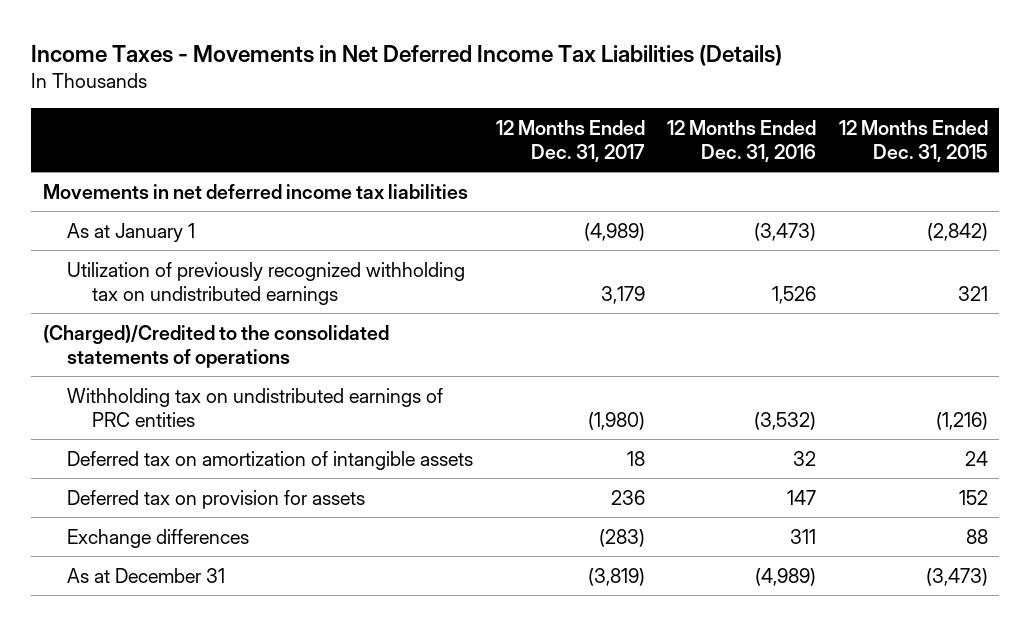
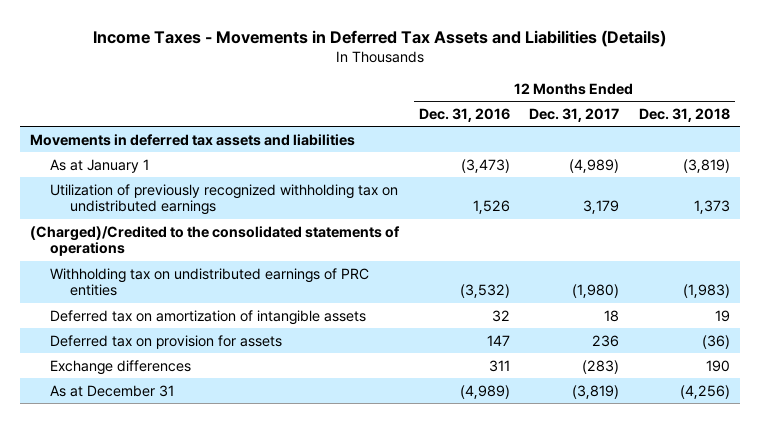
[31,44,783,66] Income Taxes - Movements in Net Deferred Income Tax Liabilities (Details) -> [93,29,667,47] Income Taxes - Movements in Deferred Tax Assets and Liabilities (Details)
[838,119,988,162] 12 Months Ended Dec. 31, 2015 -> none
none -> [638,107,730,122] Dec. 31, 2018
[42,183,468,199] Movements in net deferred income tax liabilities -> [30,133,356,146] Movements in deferred tax assets and liabilities

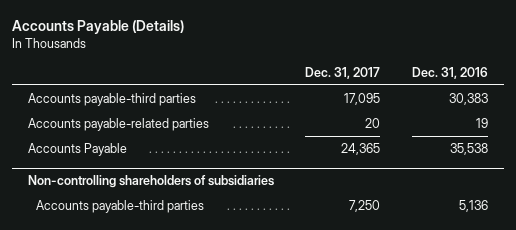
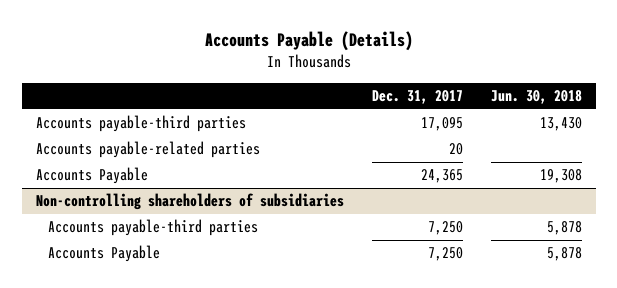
[412,66,489,79] Dec. 31, 2016 -> none
none -> [490,90,582,105] Jun. 30, 2018
none -> [48,245,161,263] Accounts Payable

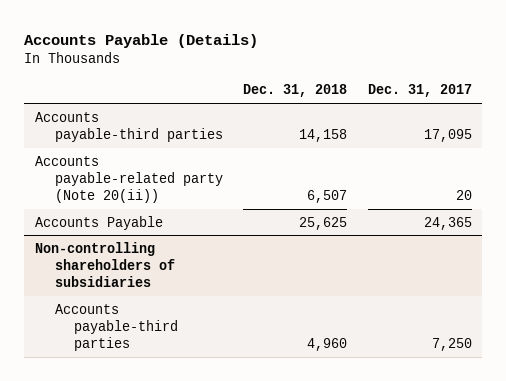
[490,90,582,105] Jun. 30, 2018 -> none
none -> [243,84,348,98] Dec. 31, 2018
[35,141,260,159] Accounts payable-related parties -> [34,155,223,204] Accounts payable-related party (Note 20(ii))
[48,245,161,263] Accounts Payable -> none

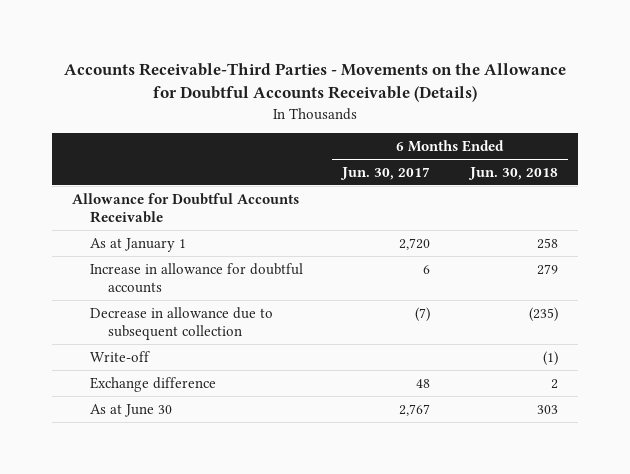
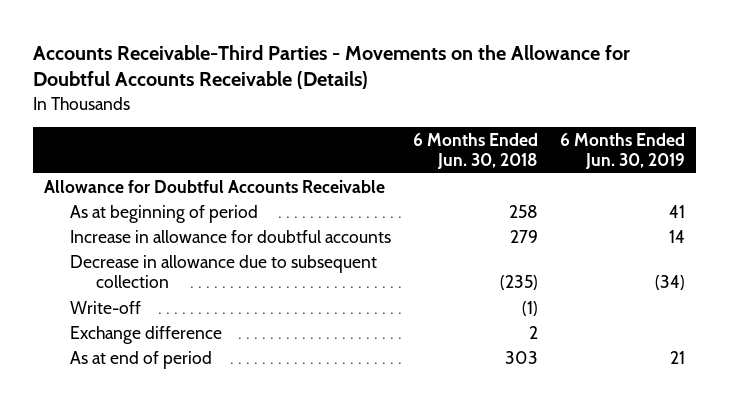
[340,166,431,180] Jun. 30, 2017 -> none
none -> [560,132,686,169] 6 Months Ended Jun. 30, 2019
[89,237,186,252] As at January 1 -> [69,204,258,223] As at beginning of period
[89,403,172,417] As at June 30 -> [69,350,212,369] As at end of period

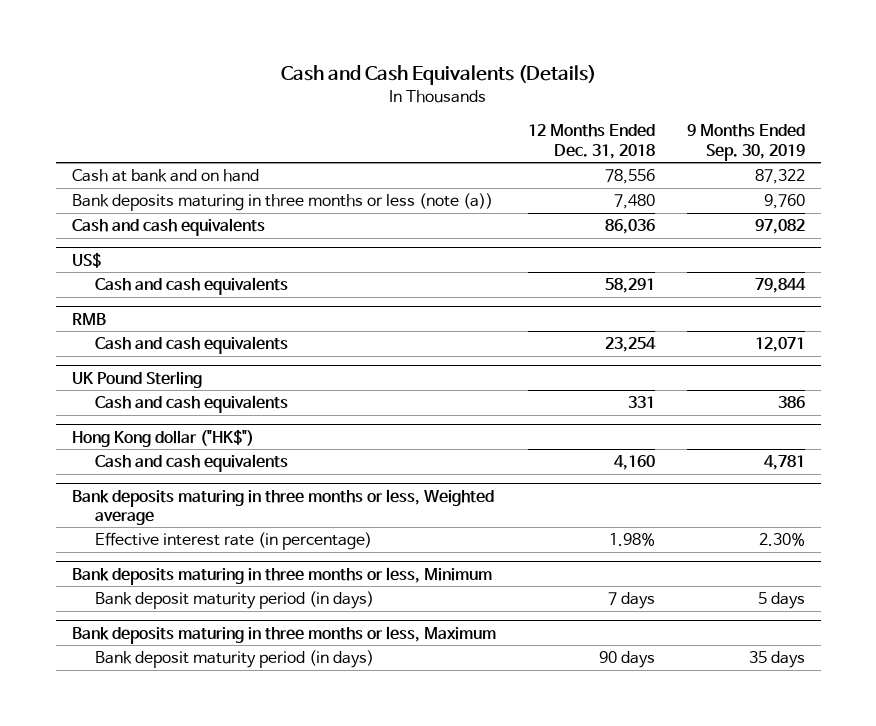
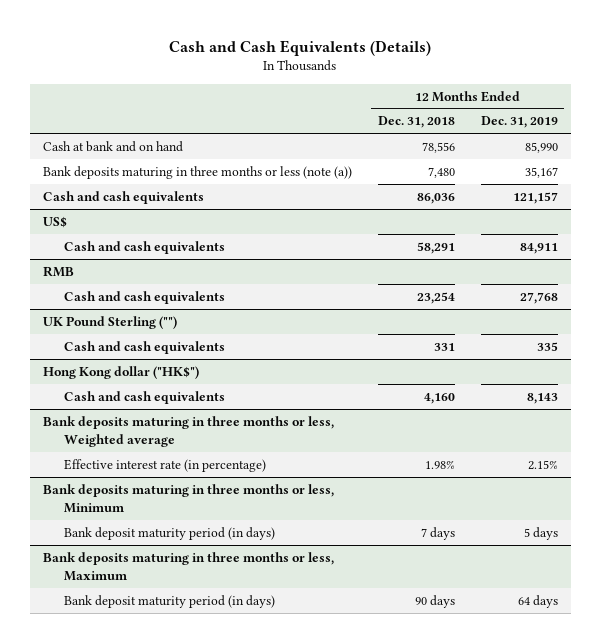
[686,124,805,161] 9 Months Ended Sep. 30, 2019 -> none
none -> [480,116,558,129] Dec. 31, 2019
[71,370,202,388] UK Pound Sterling -> [43,315,178,329] UK Pound Sterling ("")

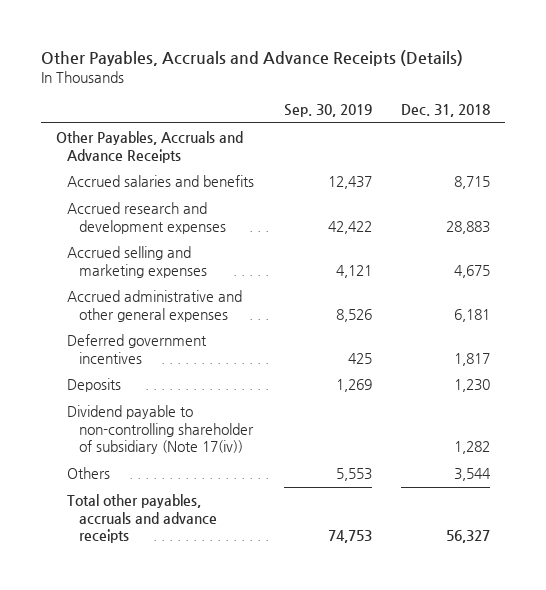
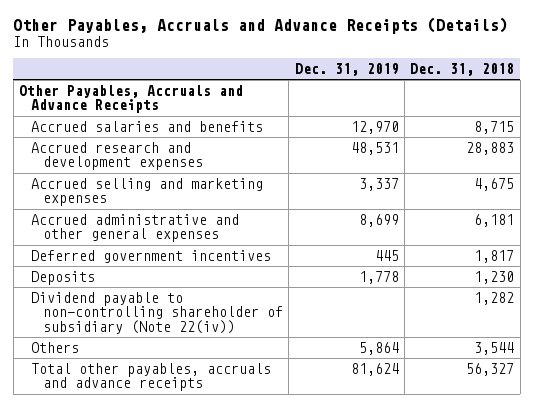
[283,104,372,118] Sep. 30, 2019 -> none
none -> [294,62,399,76] Dec. 31, 2019
[67,405,254,455] Dividend payable to non-controlling shareholder of subsidiary (Note 17(iv)) -> [31,291,283,334] Dividend payable to non-controlling shareholder of subsidiary (Note 22(iv))

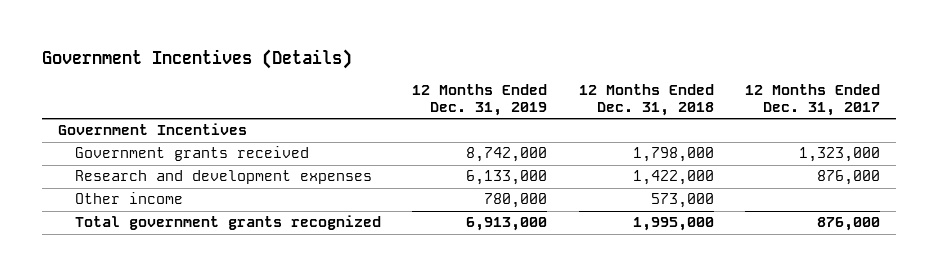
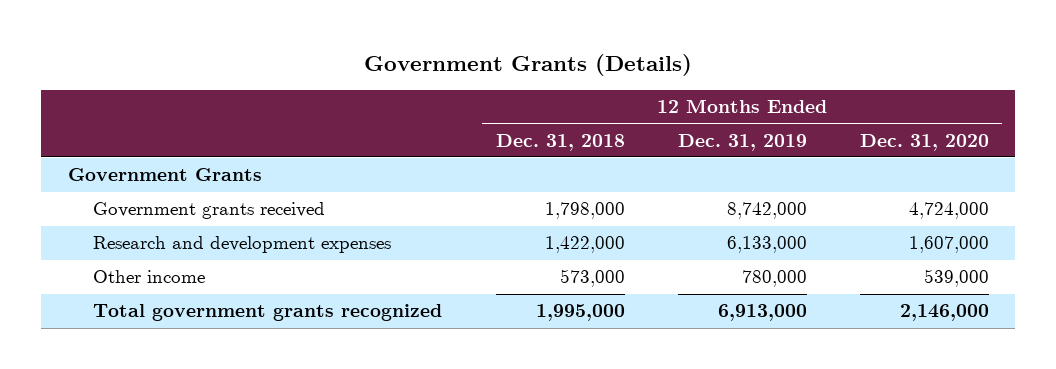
[41,49,352,70] Government Incentives (Details) -> [364,53,693,76] Government Grants (Details)
[745,84,881,117] 12 Months Ended Dec. 31, 2017 -> none
none -> [859,133,989,151] Dec. 31, 2020
[57,123,247,136] Government Incentives -> [67,168,262,182] Government Grants

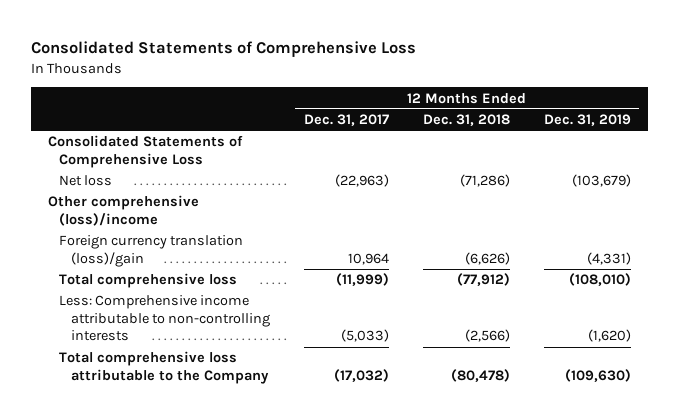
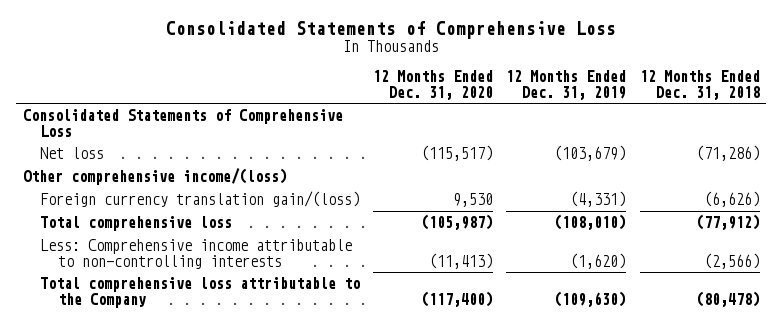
[303,114,389,127] Dec. 31, 2017 -> none
none -> [373,70,494,100] 12 Months Ended Dec. 31, 2020
[47,195,199,226] Other comprehensive (loss)/income -> [22,168,287,186] Other comprehensive income/(loss)
[59,235,244,267] Foreign currency translation (loss)/gain -> [40,191,361,208] Foreign currency translation gain/(loss)

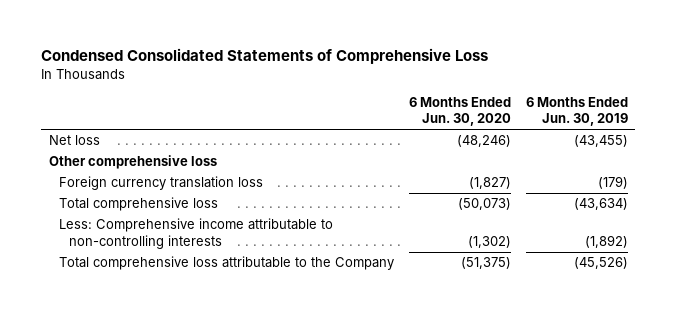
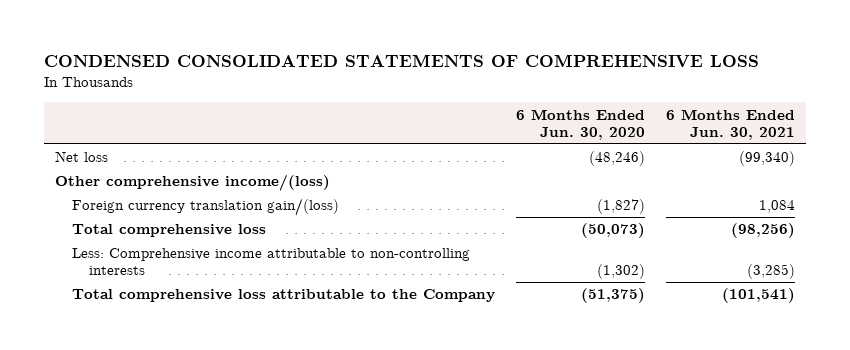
[41,48,489,65] Condensed Consolidated Statements of Comprehensive Loss -> [44,54,760,68] CONDENSED CONSOLIDATED STATEMENTS OF COMPREHENSIVE LOSS
[525,96,628,127] 6 Months Ended Jun. 30, 2019 -> none
none -> [666,108,796,140] 6 Months Ended Jun. 30, 2021
[48,155,217,170] Other comprehensive loss -> [54,174,330,192] Other comprehensive income/(loss)
[59,176,264,191] Foreign currency translation loss -> [71,198,339,217] Foreign currency translation gain/(loss)

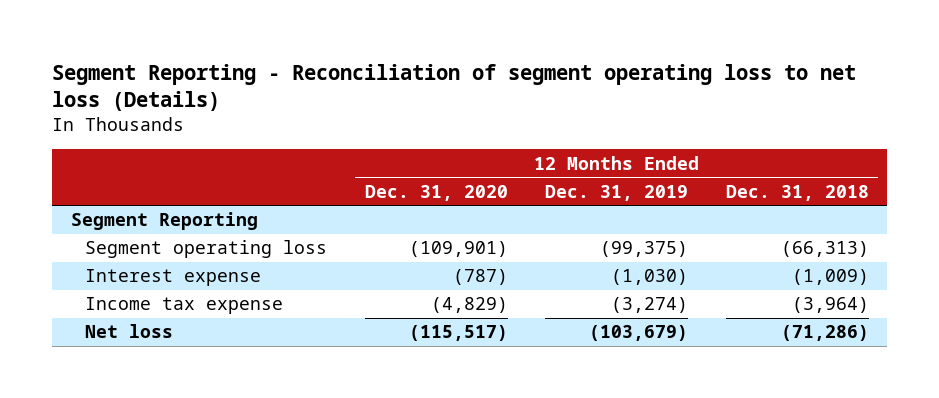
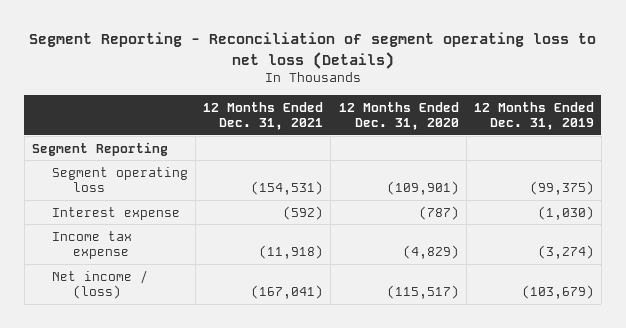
[725,184,869,201] Dec. 31, 2018 -> none
none -> [203,101,324,131] 12 Months Ended Dec. 31, 2021
[85,324,174,339] Net loss -> [52,269,149,300] Net income / (loss)

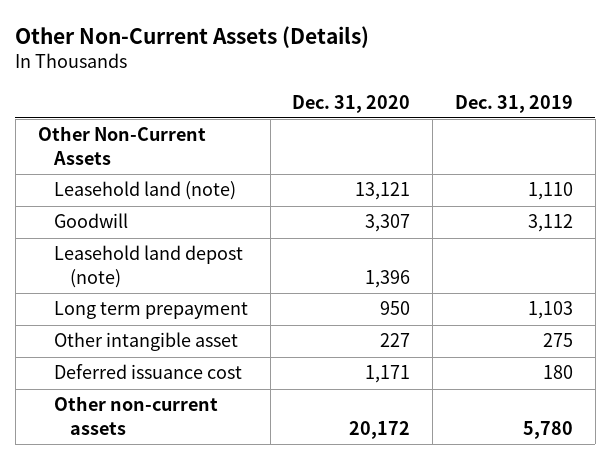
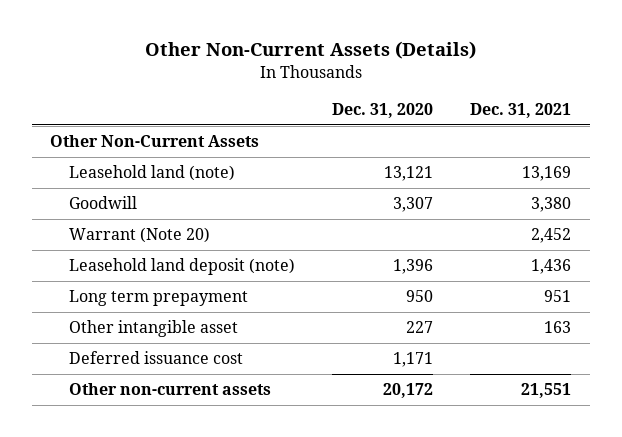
[455,94,574,113] Dec. 31, 2019 -> none
none -> [470,103,572,119] Dec. 31, 2021
none -> [68,227,210,244] Warrant (Note 20)
[53,245,243,288] Leasehold land depost (note) -> [68,258,295,276] Leasehold land deposit (note)

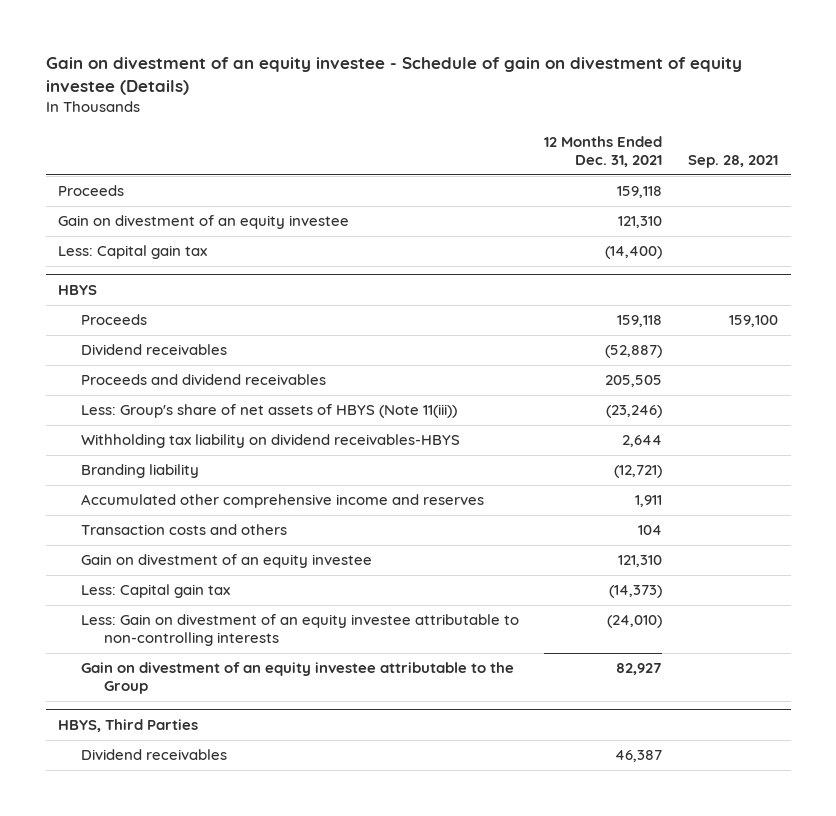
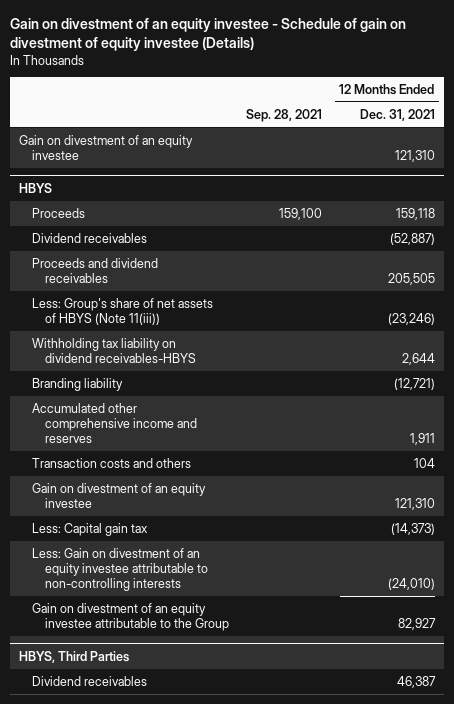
[58,185,125,197] Proceeds -> none
[58,245,208,260] Less: Capital gain tax -> none

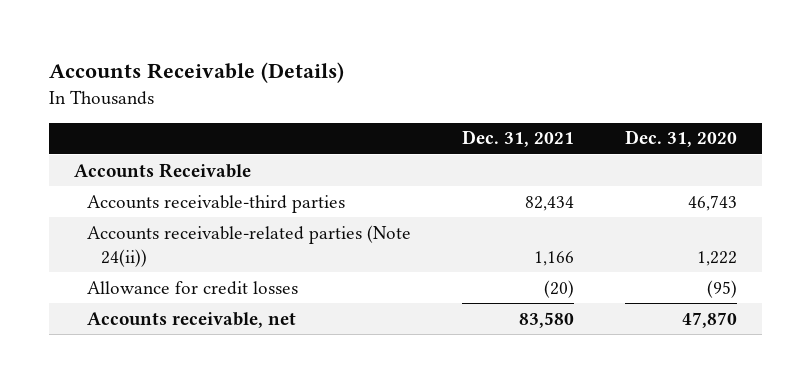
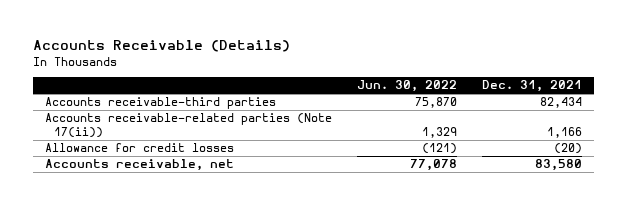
[624,130,737,148] Dec. 31, 2020 -> none
none -> [357,80,458,93] Jun. 30, 2022
[74,162,252,178] Accounts Receivable -> none
[87,224,412,267] Accounts receivable-related parties (Note 24(ii)) -> [45,113,333,138] Accounts receivable-related parties (Note 17(ii))

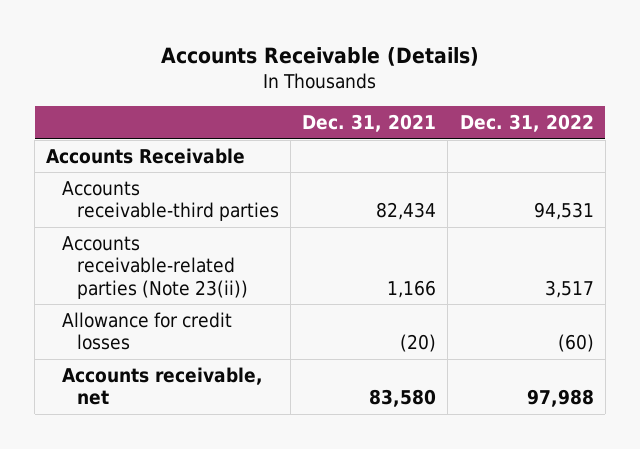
[357,80,458,93] Jun. 30, 2022 -> none
none -> [459,114,594,133] Dec. 31, 2022
none -> [46,147,246,164] Accounts Receivable
[45,113,333,138] Accounts receivable-related parties (Note 17(ii)) -> [61,235,249,299] Accounts receivable-related parties (Note 23(ii))

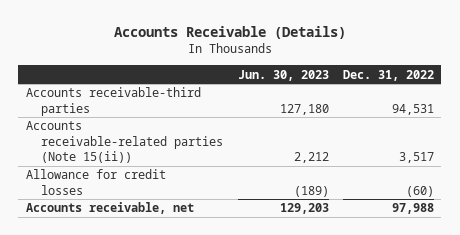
[302,114,437,133] Dec. 31, 2021 -> none
none -> [237,69,329,81] Jun. 30, 2023
[46,147,246,164] Accounts Receivable -> none
[61,235,249,299] Accounts receivable-related parties (Note 23(ii)) -> [25,121,223,163] Accounts receivable-related parties (Note 15(ii))

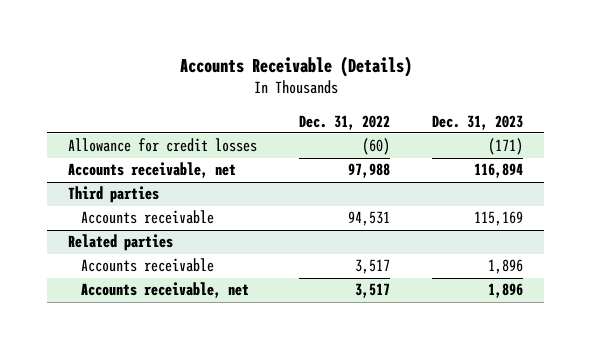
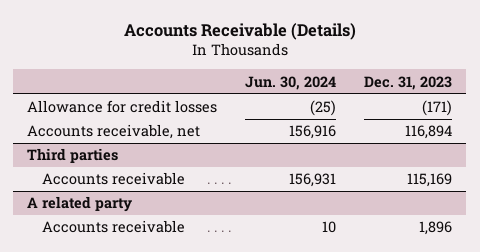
[299,114,391,130] Dec. 31, 2022 -> none
none -> [245,75,337,90] Jun. 30, 2024
[68,234,174,252] Related parties -> [27,196,133,213] A related party
[81,282,250,299] Accounts receivable, net -> none

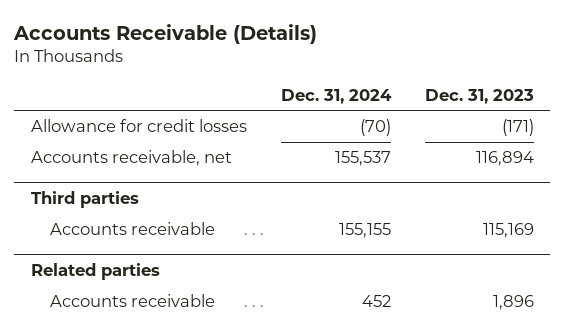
[245,75,337,90] Jun. 30, 2024 -> none
none -> [280,88,392,104] Dec. 31, 2024
[27,196,133,213] A related party -> [30,263,160,281] Related parties

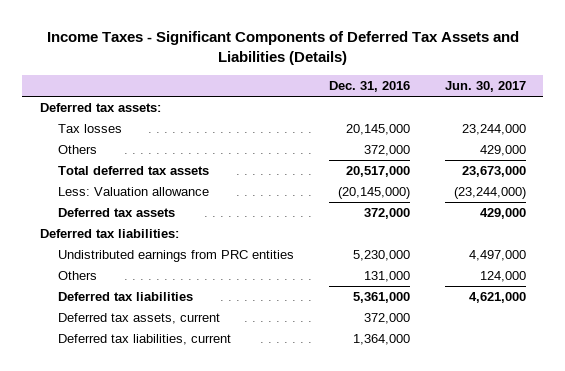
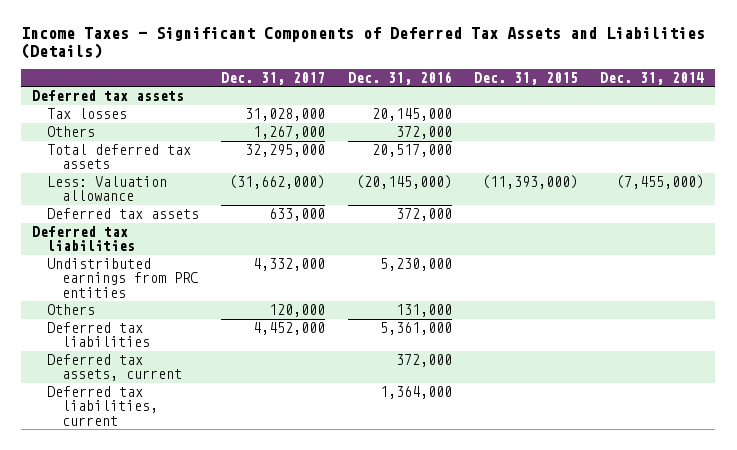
[444,81,526,93] Jun. 30, 2017 -> none
none -> [221,71,326,85] Dec. 31, 2017
none -> [474,71,579,85] Dec. 31, 2015
none -> [600,71,705,85] Dec. 31, 2014
[39,103,161,113] Deferred tax assets: -> [32,90,185,102] Deferred tax assets
[39,229,179,239] Deferred tax liabilities: -> [32,226,136,252] Deferred tax liabilities

